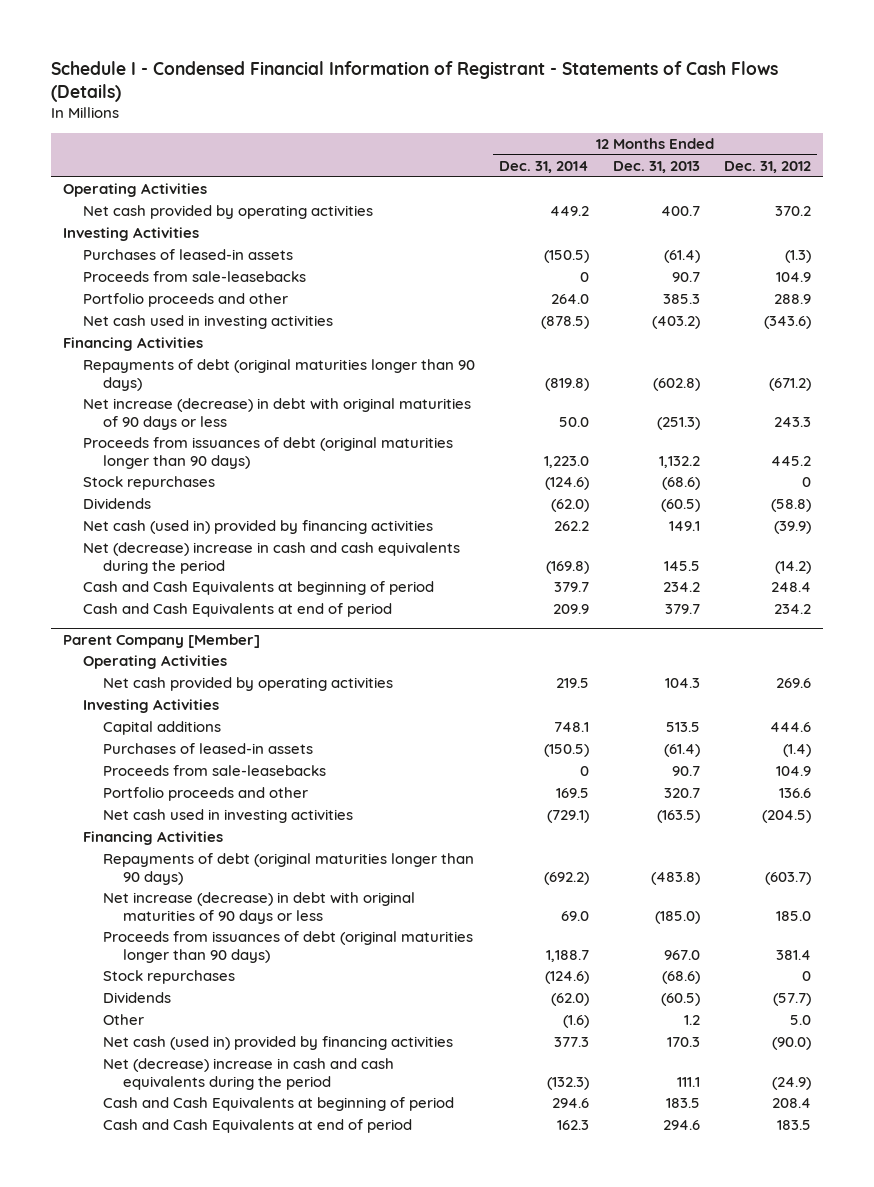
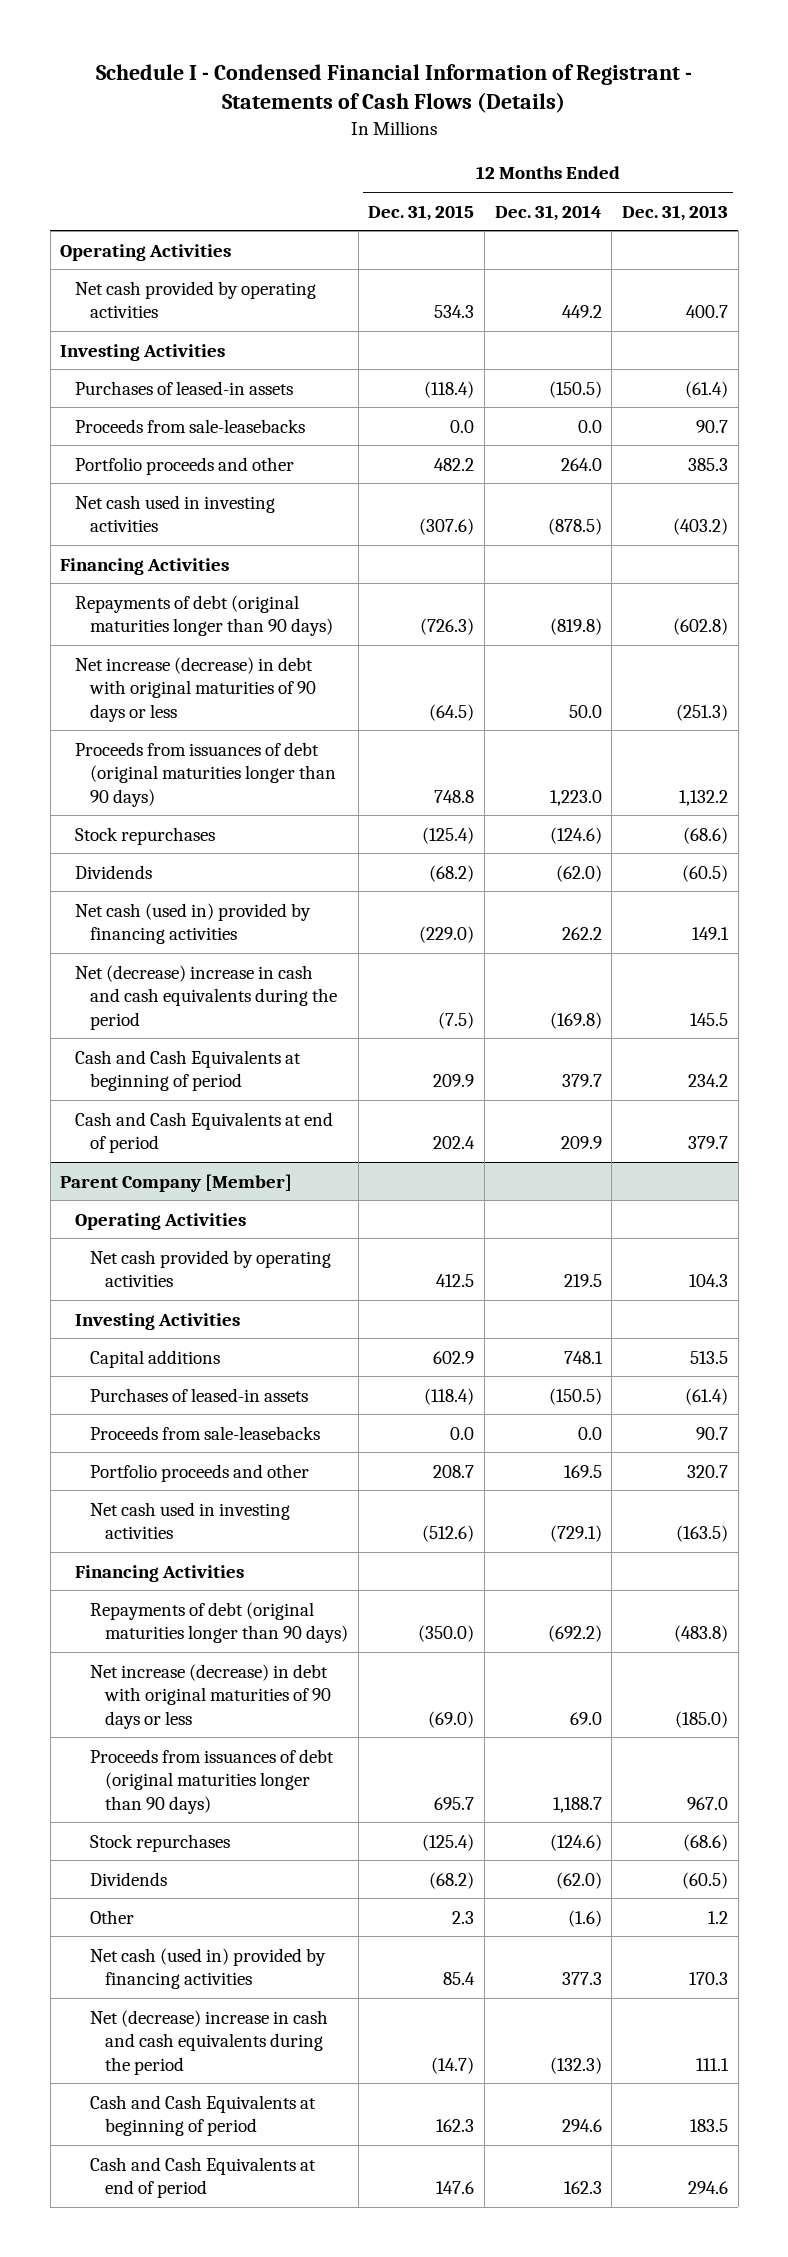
[723,161,811,174] Dec. 31, 2012 -> none
none -> [368,204,475,221] Dec. 31, 2015
[580,272,590,283] 0 -> [577,419,602,433] 0.0
[580,766,590,777] 0 -> [577,1426,602,1440] 0.0

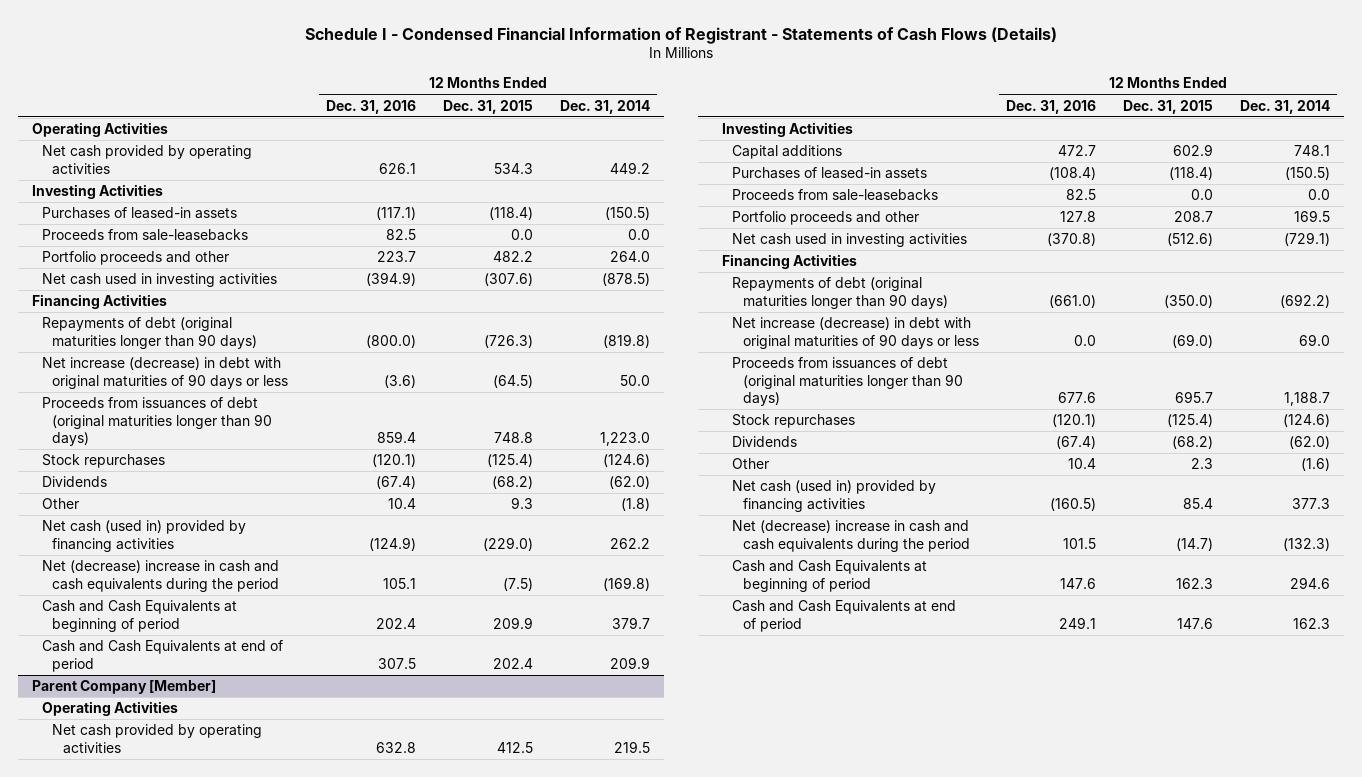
[622,204,729,221] Dec. 31, 2013 -> none
none -> [325,99,416,114] Dec. 31, 2016
none -> [42,498,80,510] Other

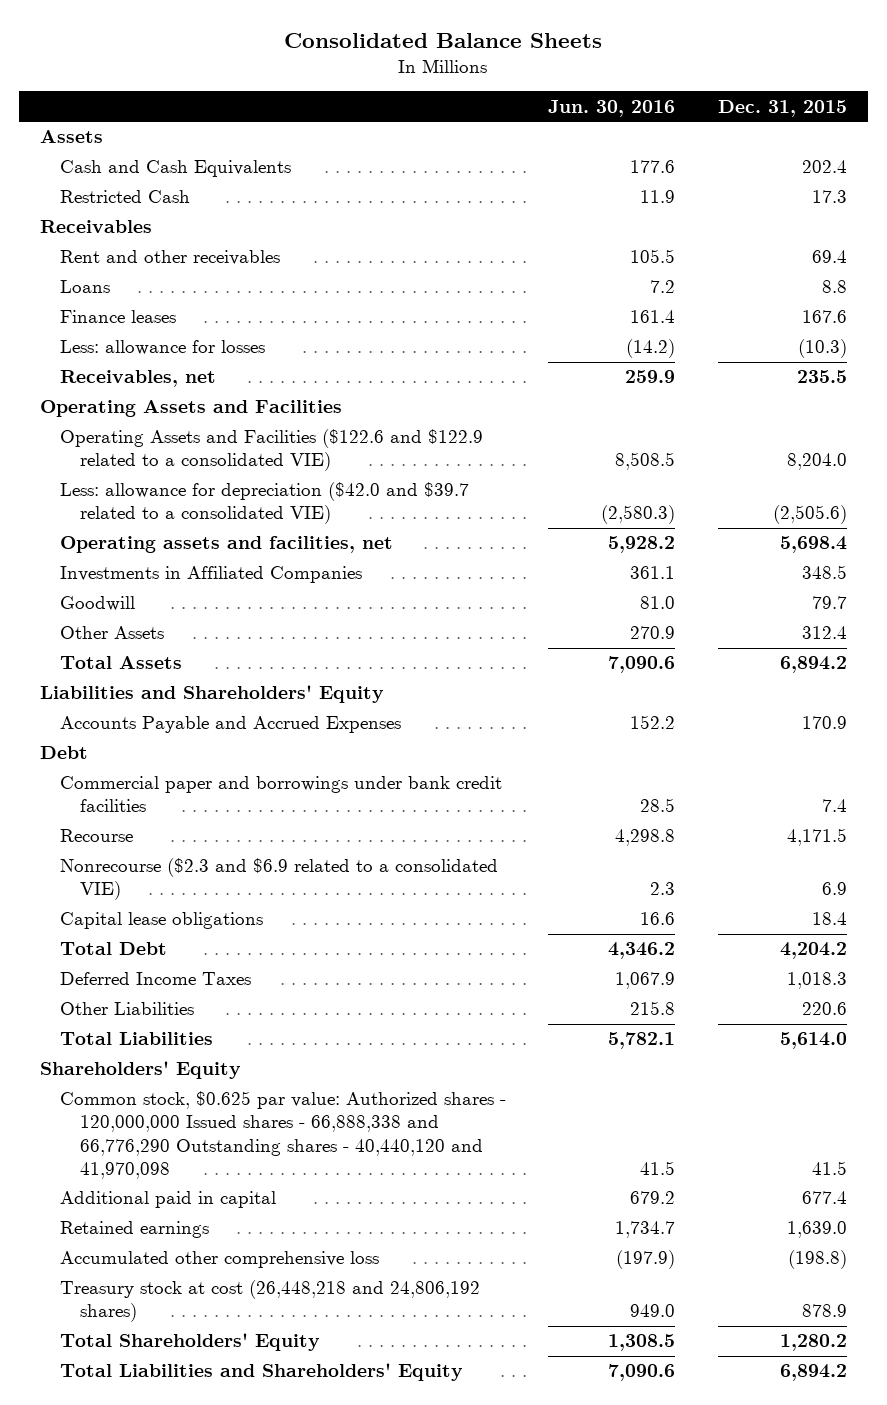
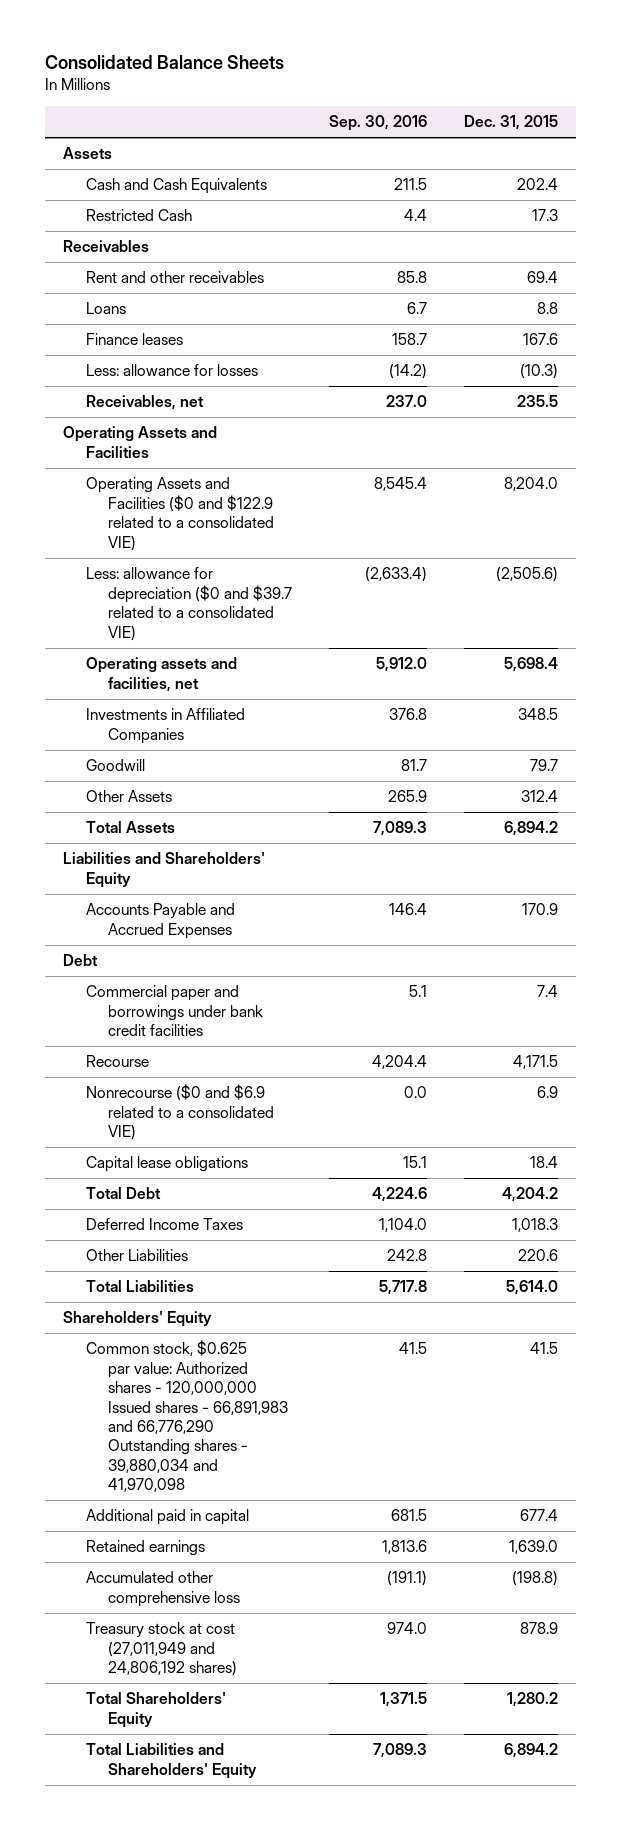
[548,99,676,117] Jun. 30, 2016 -> none
none -> [329,115,428,132] Sep. 30, 2016
[59,429,483,472] Operating Assets and Facilities ($122.6 and $122.9 related to a consolidated VIE) -> [85,477,275,551] Operating Assets and Facilities ($0 and $122.9 related to a consolidated VIE)
[59,482,469,525] Less: allowance for depreciation ($42.0 and $39.7 related to a consolidated VIE) -> [85,567,293,641] Less: allowance for depreciation ($0 and $39.7 related to a consolidated VIE)
[59,858,498,901] Nonrecourse ($2.3 and $6.9 related to a consolidated VIE) -> [85,1084,275,1141] Nonrecourse ($0 and $6.9 related to a consolidated VIE)
[59,1091,506,1179] Common stock, $0.625 par value: Authorized shares - 120,000,000 Issued shares - 66,888,338 and 66,776,290 Outstanding shares - 40,440,120 and 41,970,098 -> [85,1340,289,1493] Common stock, $0.625 par value: Authorized shares - 120,000,000 Issued shares - 66,891,983 and 66,776,290 Outstanding shares - 39,880,034 and 41,970,098
[59,1280,480,1323] Treasury stock at cost (26,448,218 and 24,806,192 shares) -> [85,1622,238,1677] Treasury stock at cost (27,011,949 and 24,806,192 shares)

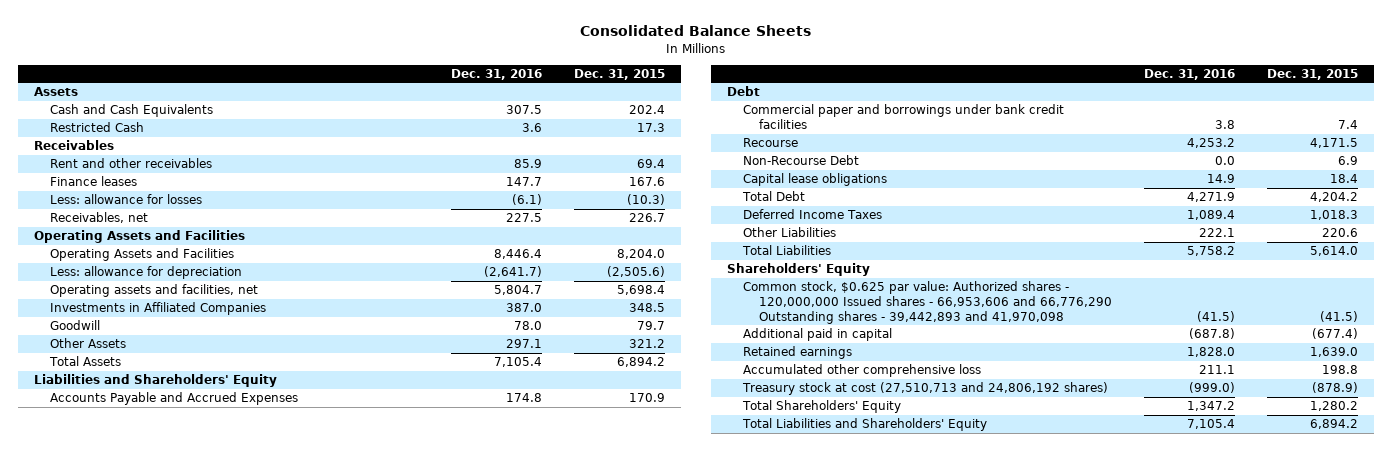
[329,115,428,132] Sep. 30, 2016 -> none
none -> [450,68,542,80] Dec. 31, 2016
[85,302,126,315] Loans -> none
[516,395,558,408] 235.5 -> [628,213,665,223] 226.7
[85,477,275,551] Operating Assets and Facilities ($0 and $122.9 related to a consolidated VIE) -> [49,248,234,262] Operating Assets and Facilities
[85,567,293,641] Less: allowance for depreciation ($0 and $39.7 related to a consolidated VIE) -> [49,266,242,280] Less: allowance for depreciation
[520,790,558,803] 312.4 -> [628,339,665,349] 321.2
[85,1084,275,1141] Nonrecourse ($0 and $6.9 related to a consolidated VIE) -> [742,155,859,166] Non-Recourse Debt
[85,1340,289,1493] Common stock, $0.625 par value: Authorized shares - 120,000,000 Issued shares - 66,891,983 and 66,776,290 Outstanding shares - 39,880,034 and 41,970,098 -> [742,281,1112,324] Common stock, $0.625 par value: Authorized shares - 120,000,000 Issued shares - 66,953,606 and 66,776,290 Outstanding shares - 39,442,893 and 41,970,098
[529,1342,558,1355] 41.5 -> [1319,310,1358,322] (41.5)
[519,1509,558,1522] 677.4 -> [1311,328,1358,340] (677.4)
[511,1571,558,1587] (198.8) -> [1321,365,1358,375] 198.8
[85,1622,238,1677] Treasury stock at cost (27,011,949 and 24,806,192 shares) -> [741,382,1108,396] Treasury stock at cost (27,510,713 and 24,806,192 shares)
[519,1622,558,1635] 878.9 -> [1311,382,1358,394] (878.9)

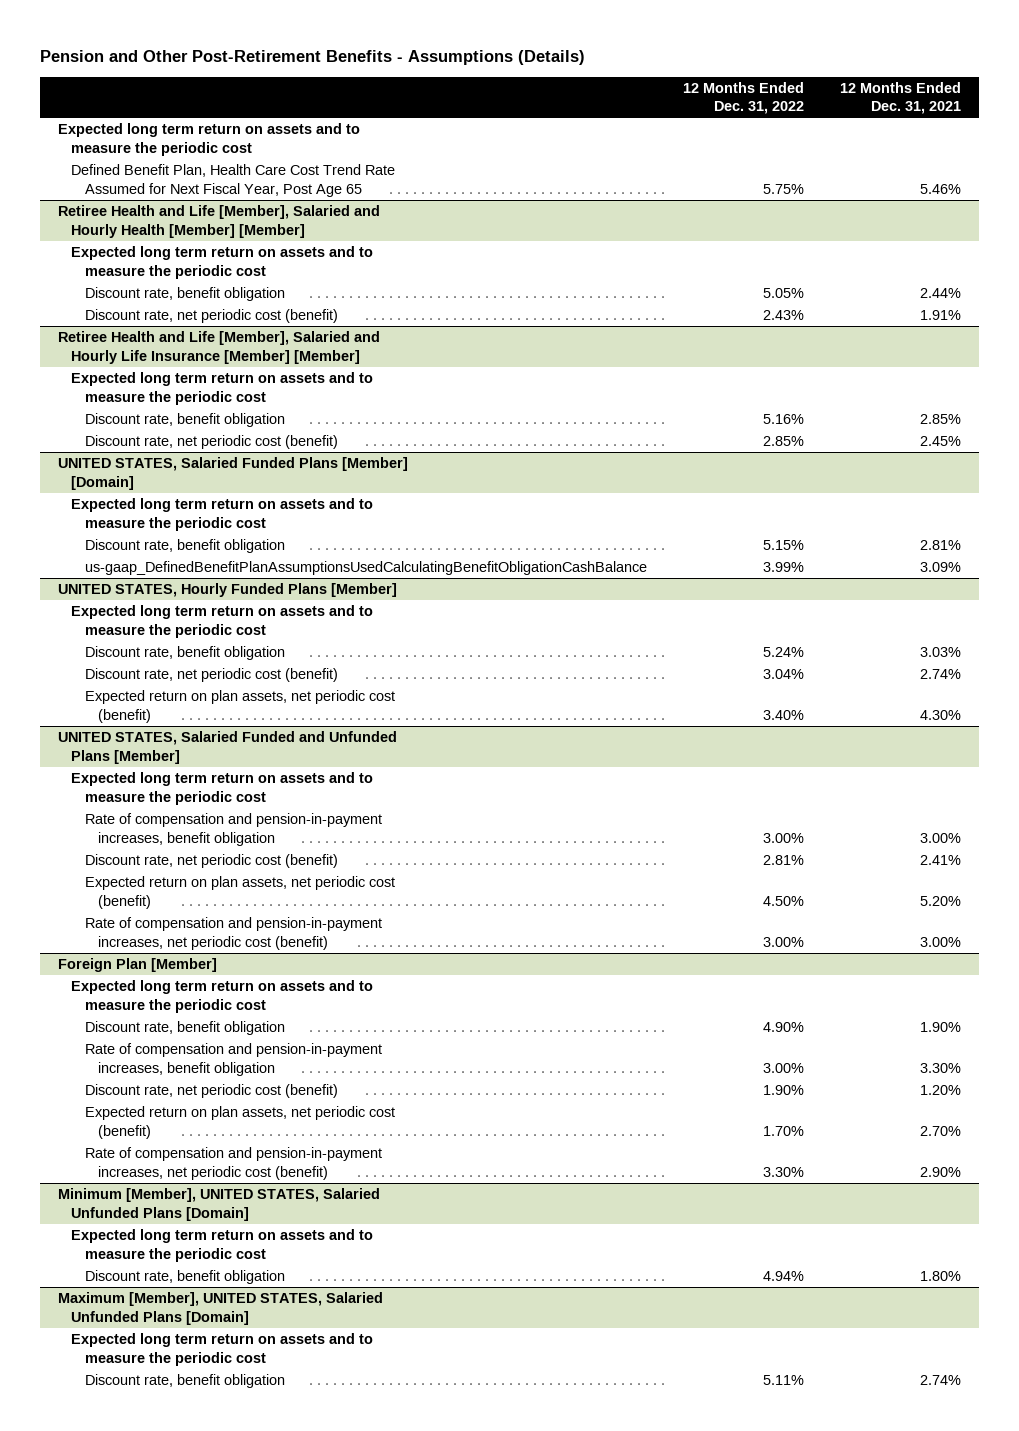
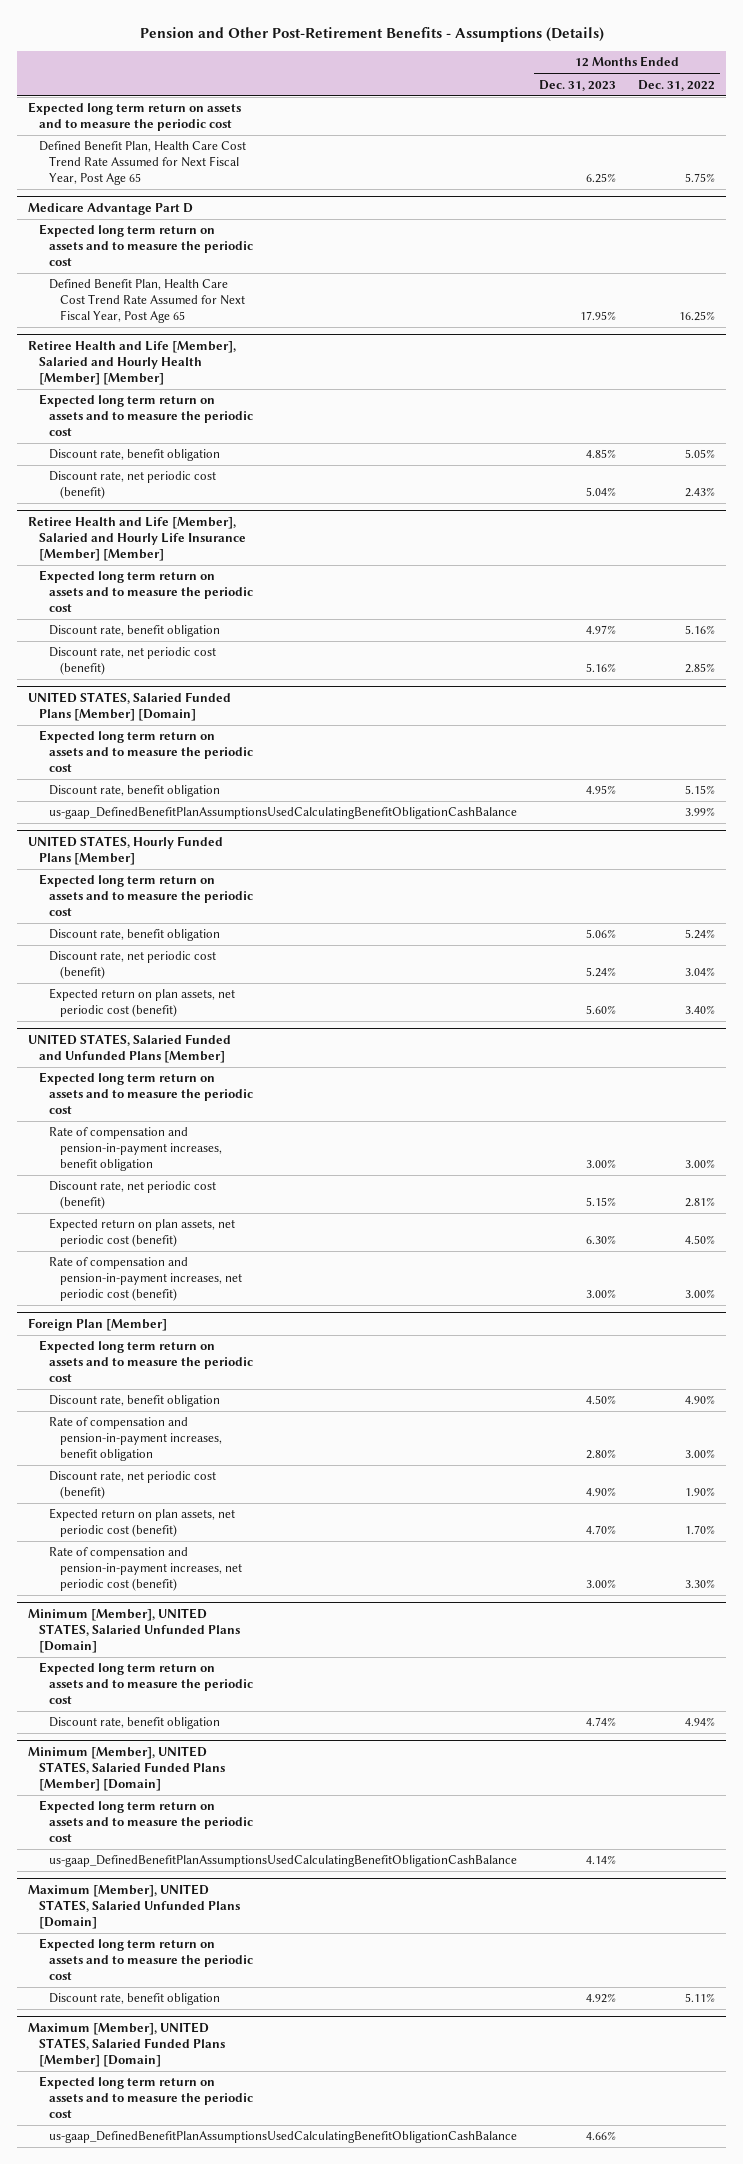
[839,81,961,115] 12 Months Ended Dec. 31, 2021 -> none
none -> [539,79,617,91] Dec. 31, 2023
none -> [28,203,194,216] Medicare Advantage Part D
none -> [38,224,254,266] Expected long term return on assets and to measure the periodic cost
none -> [49,279,245,323] Defined Benefit Plan, Health Care Cost Trend Rate Assumed for Next Fiscal Year, Post Age 65
none -> [28,1746,225,1791] Minimum [Member], UNITED STATES, Salaried Funded Plans [Member] [Domain]
none -> [38,1800,254,1842] Expected long term return on assets and to measure the periodic cost
none -> [49,1855,518,1868] us-gaap_DefinedBenefitPlanAssumptionsUsedCalculatingBenefitObligationCashBalance
none -> [28,2022,225,2067] Maximum [Member], UNITED STATES, Salaried Funded Plans [Member] [Domain]
none -> [38,2076,254,2118] Expected long term return on assets and to measure the periodic cost
none -> [49,2131,518,2144] us-gaap_DefinedBenefitPlanAssumptionsUsedCalculatingBenefitObligationCashBalance

